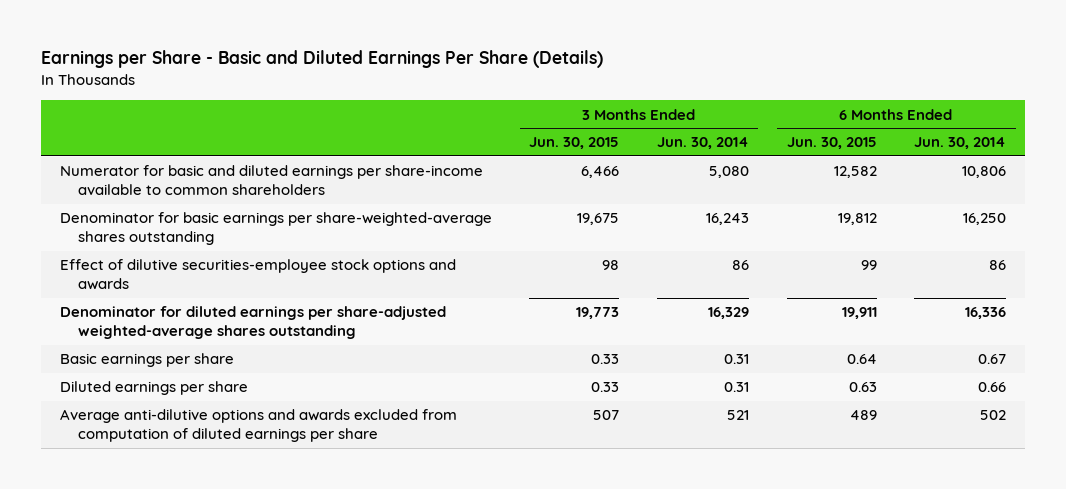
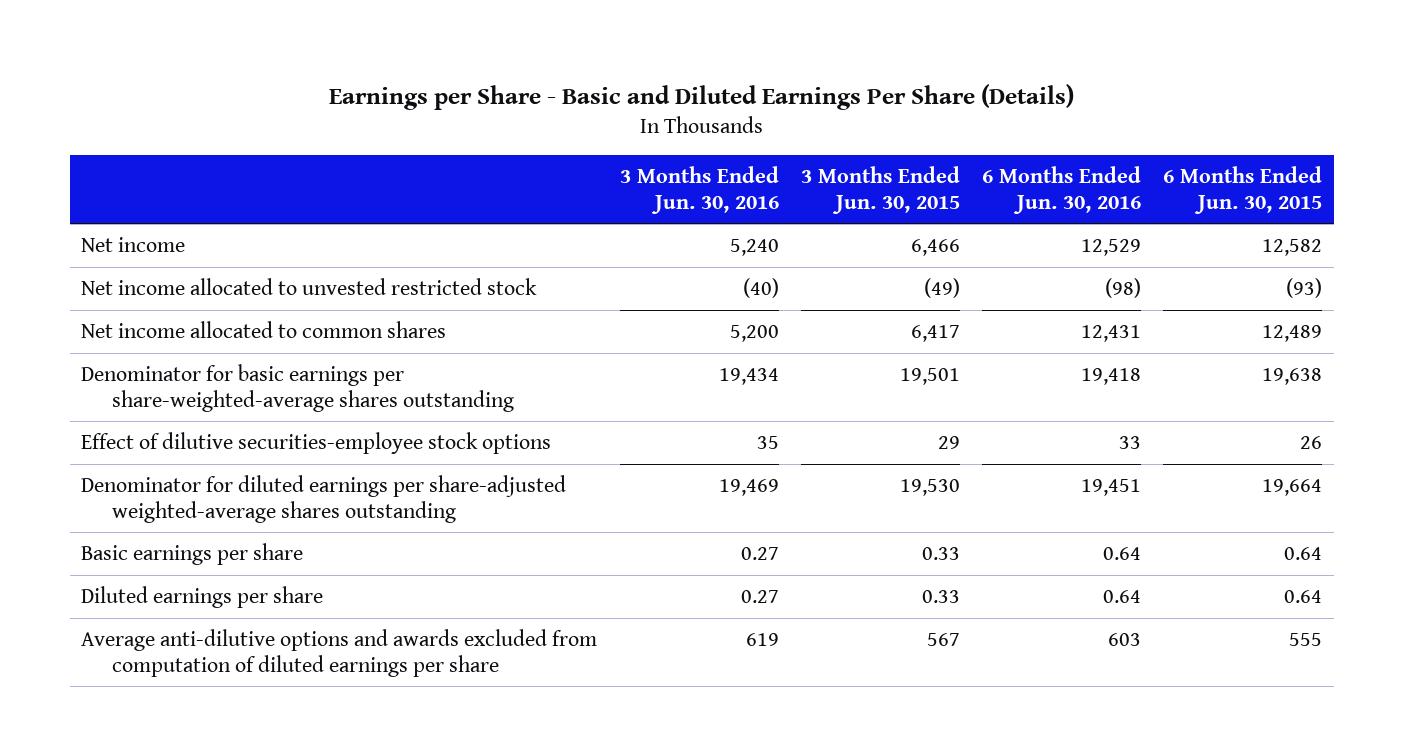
[656,137,749,150] Jun. 30, 2014 -> none
[914,137,1007,150] Jun. 30, 2014 -> none
none -> [619,165,779,214] 3 Months Ended Jun. 30, 2016
none -> [982,165,1142,214] 6 Months Ended Jun. 30, 2016
[59,165,483,196] Numerator for basic and diluted earnings per share-income available to common shareholders -> [81,237,186,253] Net income
none -> [81,278,538,296] Net income allocated to unvested restricted stock
none -> [81,321,447,339] Net income allocated to common shares
[577,213,620,226] 19,675 -> [899,368,960,386] 19,501
[837,213,877,226] 19,812 -> [1262,368,1323,386] 19,638
[59,259,456,291] Effect of dilutive securities-employee stock options and awards -> [81,432,552,455] Effect of dilutive securities-employee stock options
[602,260,620,271] 98 -> [937,436,960,450] 29
[860,260,877,271] 99 -> [1300,436,1323,450] 26
[576,307,620,320] 19,773 -> [899,479,960,497] 19,530
[841,307,877,320] 19,911 -> [1262,479,1323,497] 19,664
[848,382,877,393] 0.63 -> [1284,590,1323,604] 0.64
[593,410,620,421] 507 -> [926,633,960,647] 567
[849,410,877,421] 489 -> [1289,633,1323,647] 555

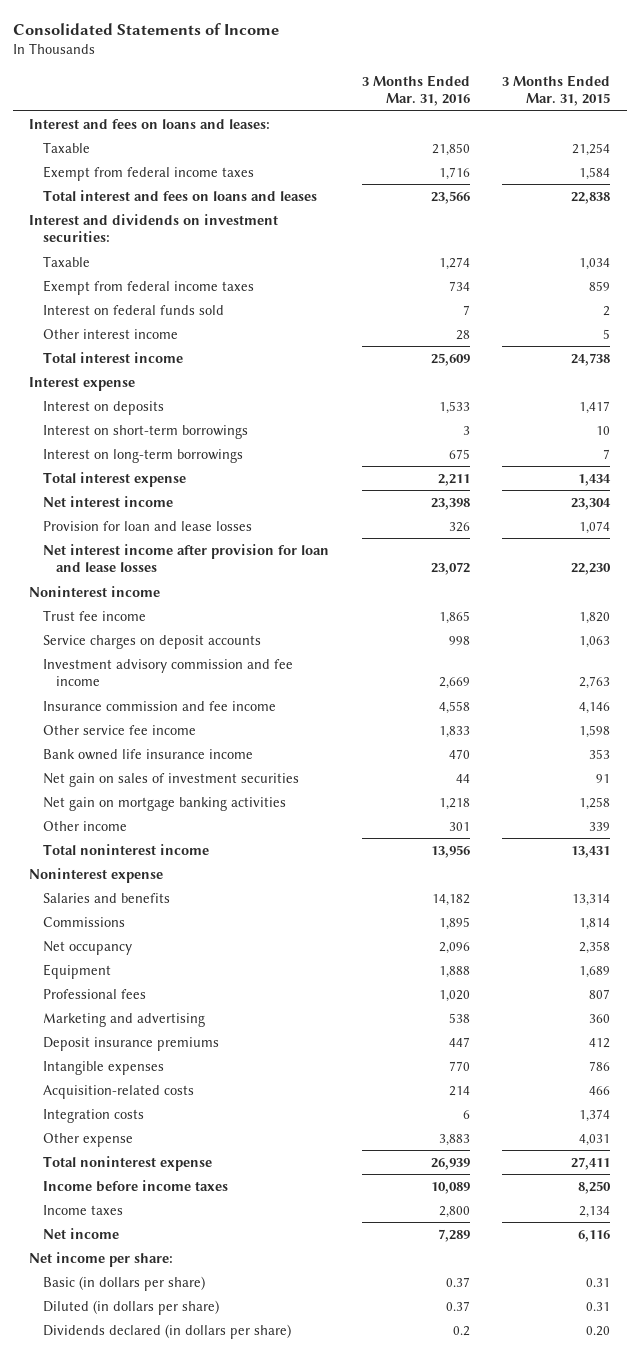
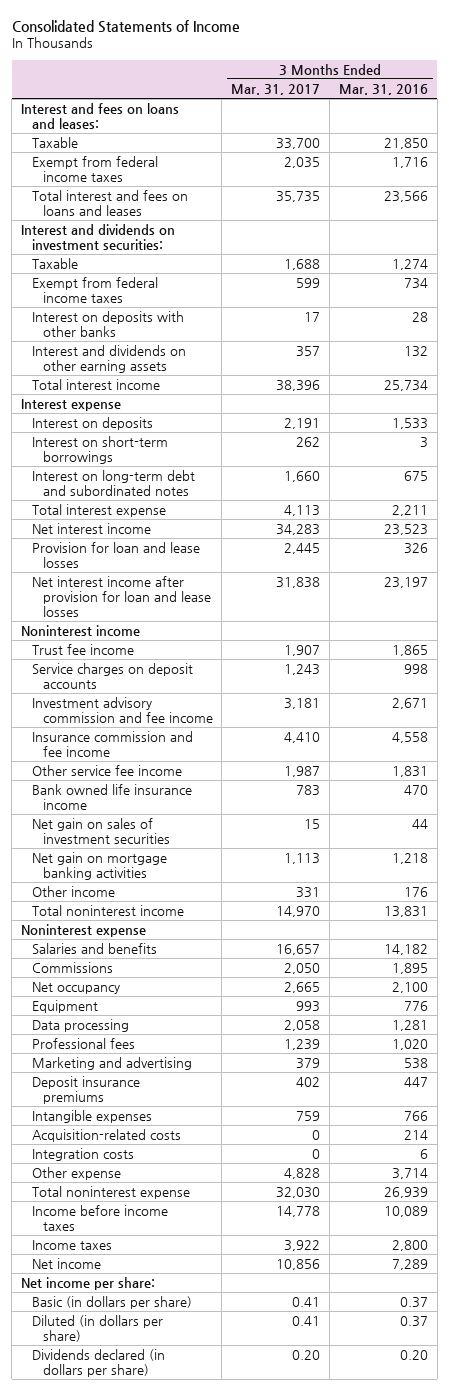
[502,74,611,107] 3 Months Ended Mar. 31, 2015 -> none
none -> [231,83,321,95] Mar. 31, 2017
[42,304,224,315] Interest on federal funds sold -> none
none -> [31,310,184,337] Interest on deposits with other banks
[42,328,178,339] Other interest income -> [31,344,186,373] Interest and dividends on other earning assets
[455,329,470,340] 28 -> [403,345,428,357] 132
[430,352,470,366] 25,609 -> [383,379,428,391] 25,734
[42,448,243,463] Interest on long-term borrowings -> [31,469,195,496] Interest on long-term debt and subordinated notes
[430,497,470,510] 23,398 -> [383,523,428,535] 23,523
[430,562,470,576] 23,072 -> [383,576,428,588] 23,197
[438,677,470,690] 2,669 -> [391,697,428,709] 2,671
[438,725,470,738] 1,833 -> [391,765,428,777] 1,831
[448,821,470,831] 301 -> [403,886,428,897] 176
[430,844,470,858] 13,956 -> [383,905,428,917] 13,831
[438,941,470,954] 2,096 -> [391,981,428,993] 2,100
[438,965,470,978] 1,888 -> [403,1000,428,1011] 776
none -> [31,1018,129,1032] Data processing
[448,1060,470,1071] 770 -> [403,1110,428,1121] 766
[438,1133,470,1146] 3,883 -> [391,1167,428,1179] 3,714
[452,1325,470,1336] 0.2 -> [399,1349,428,1360] 0.20

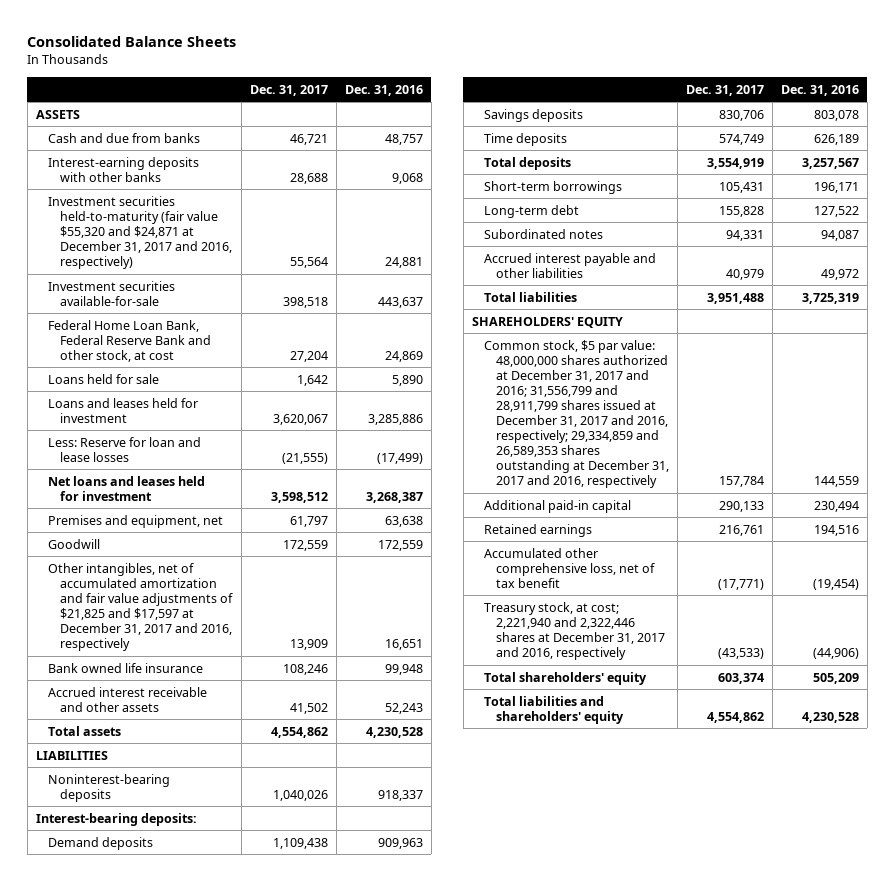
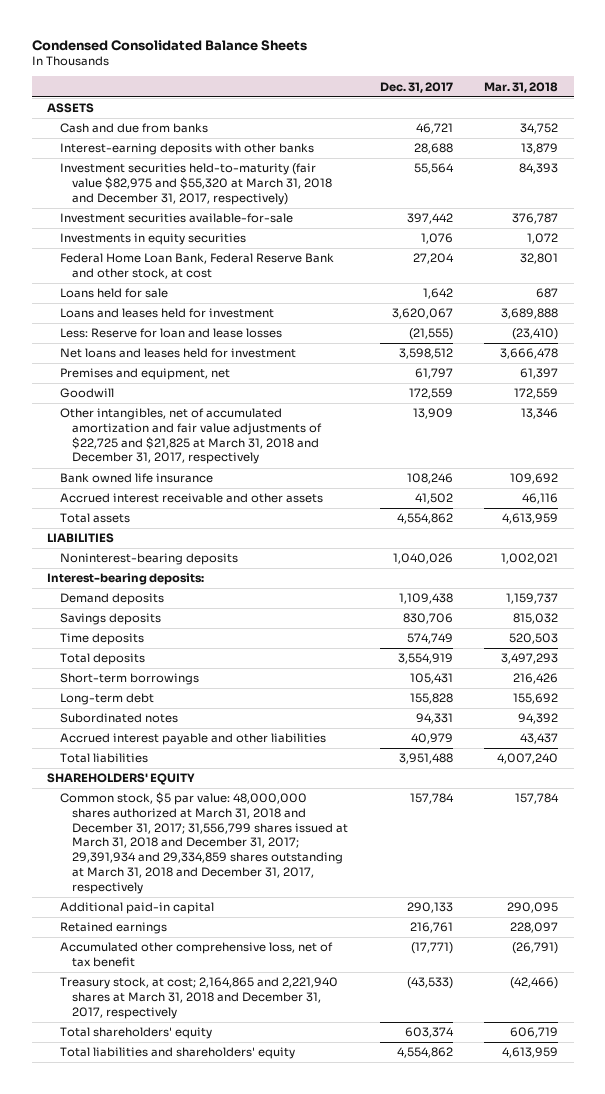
[27,35,237,47] Consolidated Balance Sheets -> [31,39,307,51] Condensed Consolidated Balance Sheets
[344,84,423,96] Dec. 31, 2016 -> none
none -> [483,81,558,93] Mar. 31, 2018
[47,195,232,269] Investment securities held-to-maturity (fair value $55,320 and $24,871 at December 31, 2017 and 2016, respectively) -> [59,163,333,205] Investment securities held-to-maturity (fair value $82,975 and $55,320 at March 31, 2018 and December 31, 2017, respectively)
[282,296,328,308] 398,518 -> [406,213,453,225] 397,442
none -> [59,233,246,246] Investments in equity securities
[47,562,233,651] Other intangibles, net of accumulated amortization and fair value adjustments of $21,825 and $17,597 at December 31, 2017 and 2016, respectively -> [59,408,323,465] Other intangibles, net of accumulated amortization and fair value adjustments of $22,725 and $21,825 at March 31, 2018 and December 31, 2017, respectively
[483,339,669,488] Common stock, $5 par value: 48,000,000 shares authorized at December 31, 2017 and 2016; 31,556,799 and 28,911,799 shares issued at December 31, 2017 and 2016, respectively; 29,334,859 and 26,589,353 shares outstanding at December 31, 2017 and 2016, respectively -> [59,792,349,894] Common stock, $5 par value: 48,000,000 shares authorized at March 31, 2018 and December 31, 2017; 31,556,799 shares issued at March 31, 2018 and December 31, 2017; 29,391,934 and 29,334,859 shares outstanding at March 31, 2018 and December 31, 2017, respectively
[483,601,665,660] Treasury stock, at cost; 2,221,940 and 2,322,446 shares at December 31, 2017 and 2016, respectively -> [59,977,338,1019] Treasury stock, at cost; 2,164,865 and 2,221,940 shares at March 31, 2018 and December 31, 2017, respectively

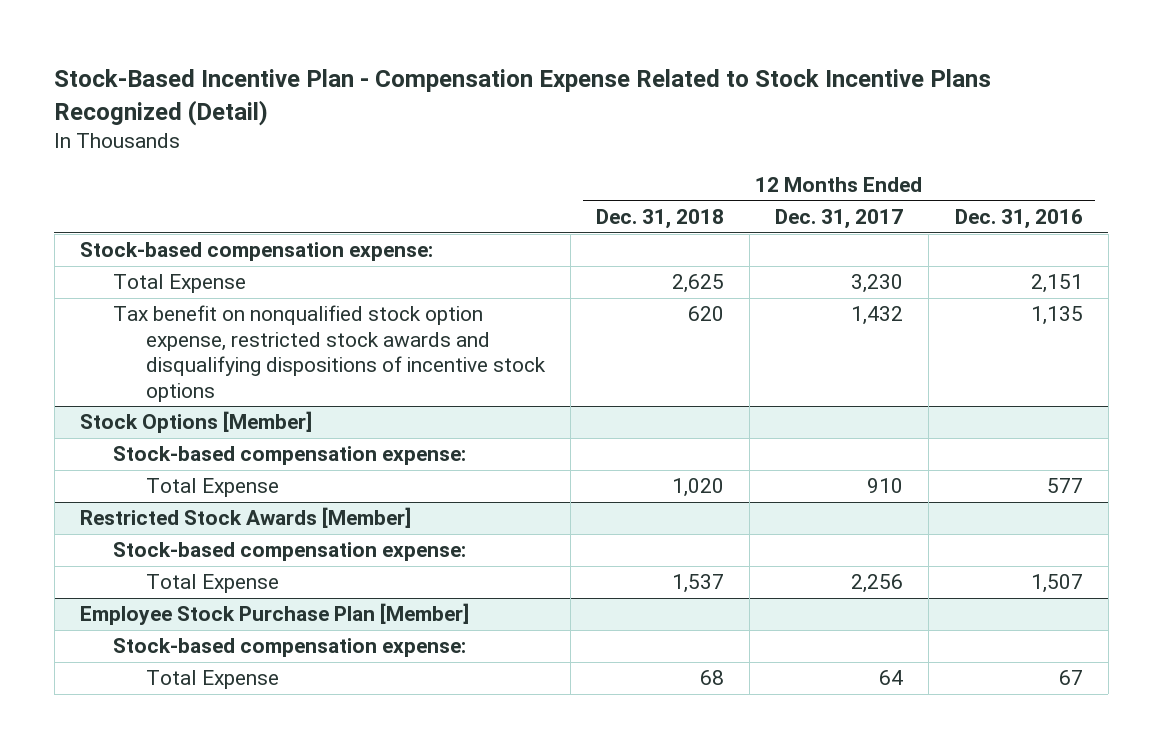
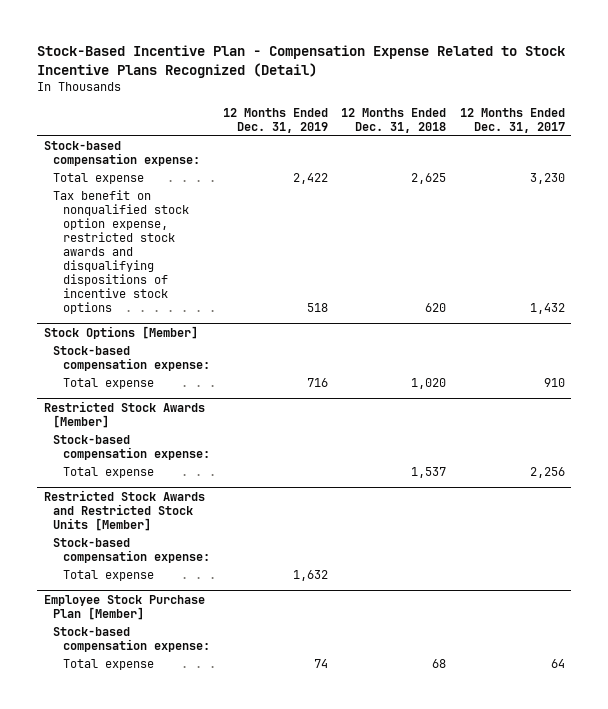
[954,209,1083,230] Dec. 31, 2016 -> none
none -> [222,107,328,133] 12 Months Ended Dec. 31, 2019
[112,274,246,294] Total Expense -> [53,172,145,184] Total expense
[145,478,279,498] Total Expense -> [62,377,154,389] Total expense
[145,574,279,594] Total Expense -> [62,466,154,478] Total expense
none -> [43,489,205,531] Restricted Stock Awards and Restricted Stock Units [Member]
none -> [53,537,210,563] Stock-based compensation expense:
none -> [62,569,154,581] Total expense
[145,670,279,690] Total Expense -> [62,658,154,670] Total expense

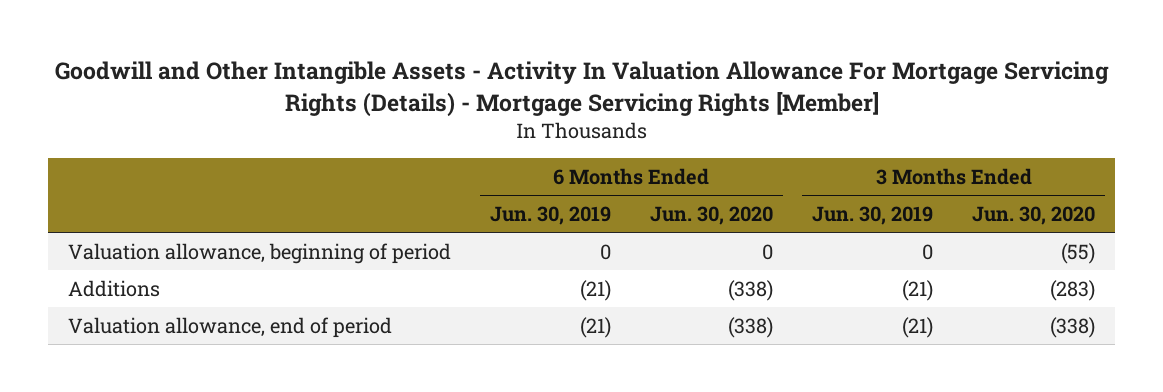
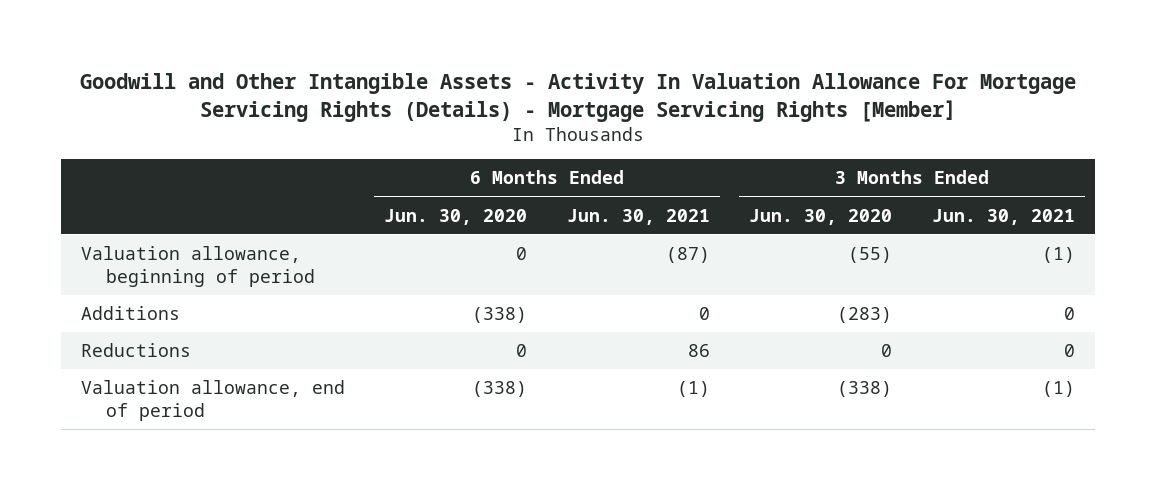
[489,205,611,225] Jun. 30, 2019 -> none
[812,205,934,225] Jun. 30, 2019 -> none
none -> [566,208,710,225] Jun. 30, 2021
none -> [931,208,1075,225] Jun. 30, 2021
none -> [80,343,191,358] Reductions

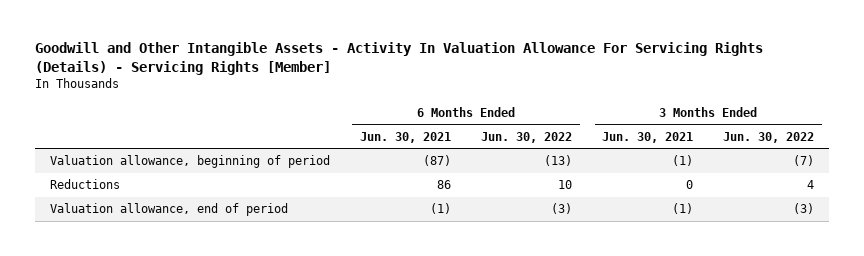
[79,73,1076,123] Goodwill and Other Intangible Assets - Activity In Valuation Allowance For Mortgage Servicing Rights (Details) - Mortgage Servicing Rights [Member] -> [34,42,763,76] Goodwill and Other Intangible Assets - Activity In Valuation Allowance For Servicing Rights (Details) - Servicing Rights [Member]
[384,208,528,225] Jun. 30, 2020 -> none
[749,208,893,225] Jun. 30, 2020 -> none
none -> [481,131,573,143] Jun. 30, 2022
none -> [723,131,815,143] Jun. 30, 2022
[80,306,180,321] Additions -> none

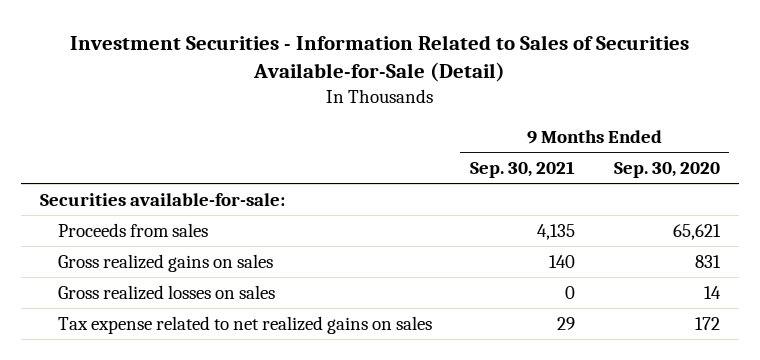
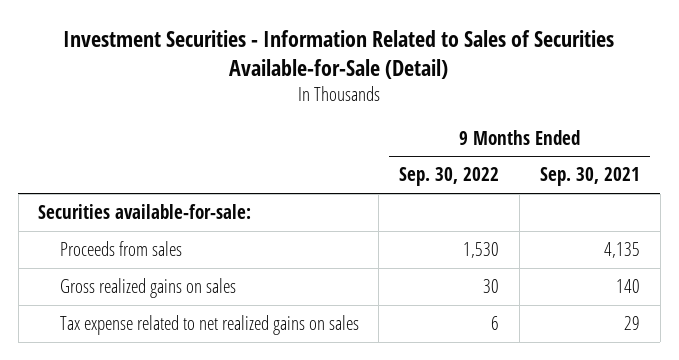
[613,161,720,178] Sep. 30, 2020 -> none
none -> [399,167,500,187] Sep. 30, 2022
[57,284,275,300] Gross realized losses on sales -> none

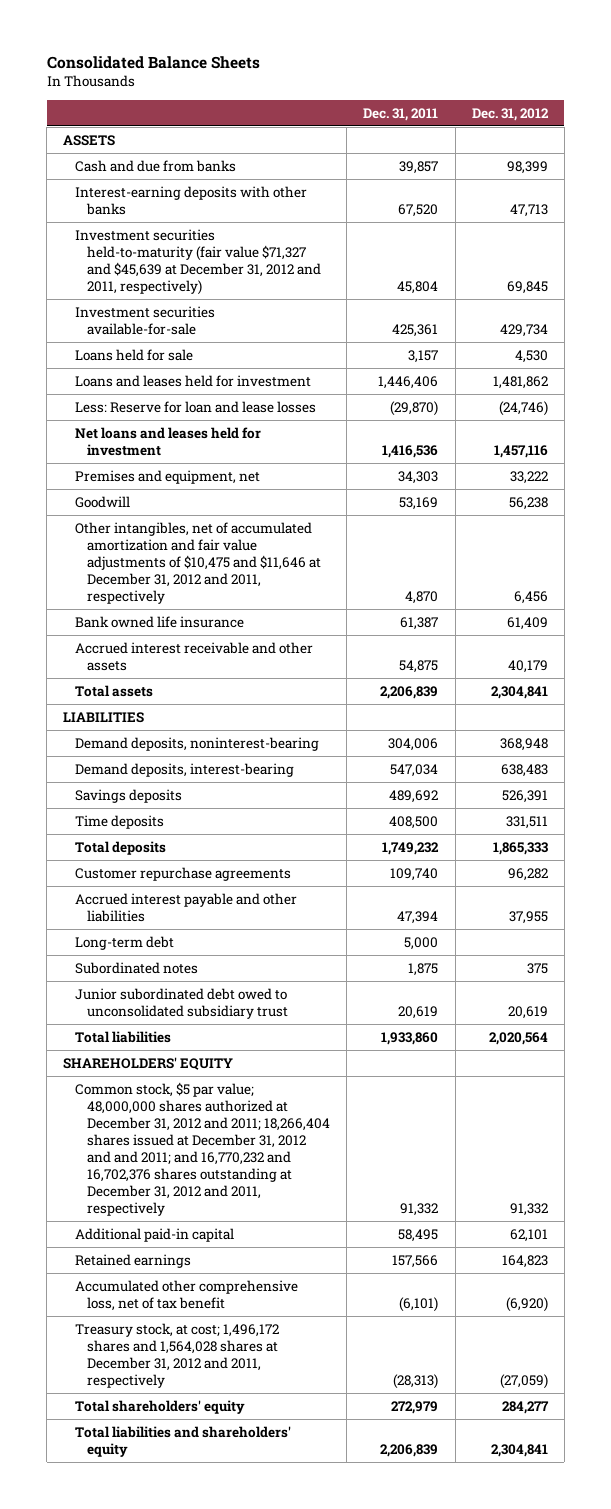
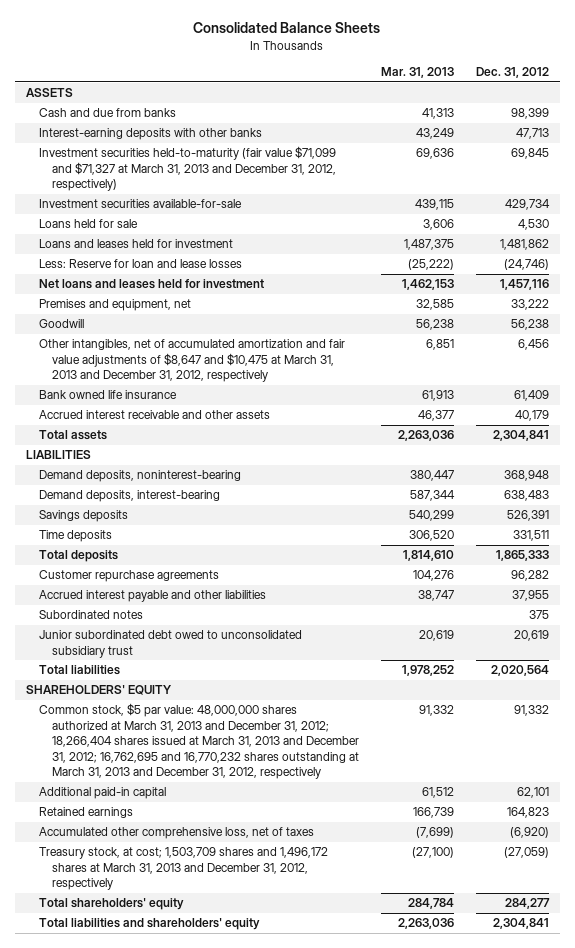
[363,107,439,121] Dec. 31, 2011 -> none
none -> [381,66,455,78] Mar. 31, 2013
[75,228,322,295] Investment securities held-to-maturity (fair value $71,327 and $45,639 at December 31, 2012 and 2011, respectively) -> [38,146,337,192] Investment securities held-to-maturity (fair value $71,099 and $71,327 at March 31, 2013 and December 31, 2012, respectively)
[75,521,322,604] Other intangibles, net of accumulated amortization and fair value adjustments of $10,475 and $11,646 at December 31, 2012 and 2011, respectively -> [38,339,345,383] Other intangibles, net of accumulated amortization and fair value adjustments of $8,647 and $10,475 at March 31, 2013 and December 31, 2012, respectively
[75,935,175,950] Long-term debt -> none
[75,1081,331,1216] Common stock, $5 par value; 48,000,000 shares authorized at December 31, 2012 and 2011; 18,266,404 shares issued at December 31, 2012 and and 2011; and 16,770,232 and 16,702,376 shares outstanding at December 31, 2012 and 2011, respectively -> [38,703,360,780] Common stock, $5 par value: 48,000,000 shares authorized at March 31, 2013 and December 31, 2012; 18,266,404 shares issued at March 31, 2013 and December 31, 2012; 16,762,695 and 16,770,232 shares outstanding at March 31, 2013 and December 31, 2012, respectively
[75,1279,299,1311] Accumulated other comprehensive loss, net of tax benefit -> [38,827,314,840] Accumulated other comprehensive loss, net of taxes
[75,1322,280,1388] Treasury stock, at cost; 1,496,172 shares and 1,564,028 shares at December 31, 2012 and 2011, respectively -> [38,847,328,891] Treasury stock, at cost; 1,503,709 shares and 1,496,172 shares at March 31, 2013 and December 31, 2012, respectively

